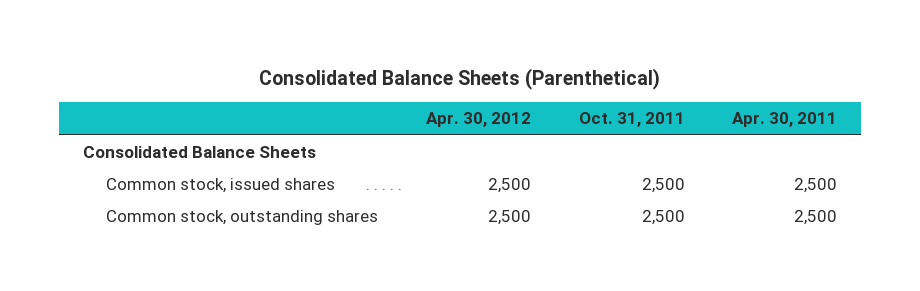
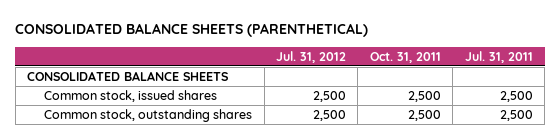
[259,68,661,91] Consolidated Balance Sheets (Parenthetical) -> [15,23,369,38] CONSOLIDATED BALANCE SHEETS (PARENTHETICAL)
[425,112,531,128] Apr. 30, 2012 -> none
[732,112,838,128] Apr. 30, 2011 -> none
none -> [276,50,347,63] Jul. 31, 2012
none -> [464,50,533,63] Jul. 31, 2011
[82,146,316,159] Consolidated Balance Sheets -> [27,70,229,81] CONSOLIDATED BALANCE SHEETS

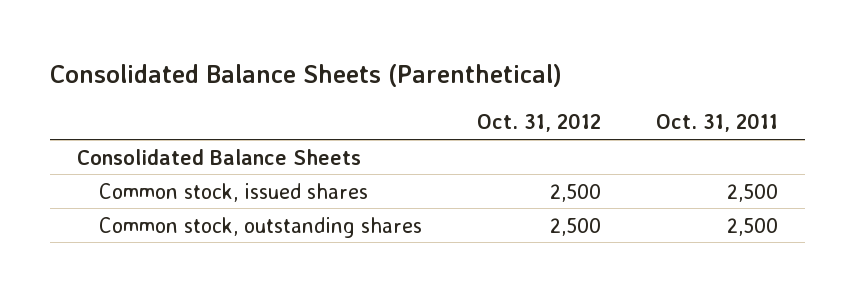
[15,23,369,38] CONSOLIDATED BALANCE SHEETS (PARENTHETICAL) -> [49,64,562,88] Consolidated Balance Sheets (Parenthetical)
[276,50,347,63] Jul. 31, 2012 -> none
[464,50,533,63] Jul. 31, 2011 -> none
none -> [477,113,602,133] Oct. 31, 2012
[27,70,229,81] CONSOLIDATED BALANCE SHEETS -> [77,148,362,165] Consolidated Balance Sheets

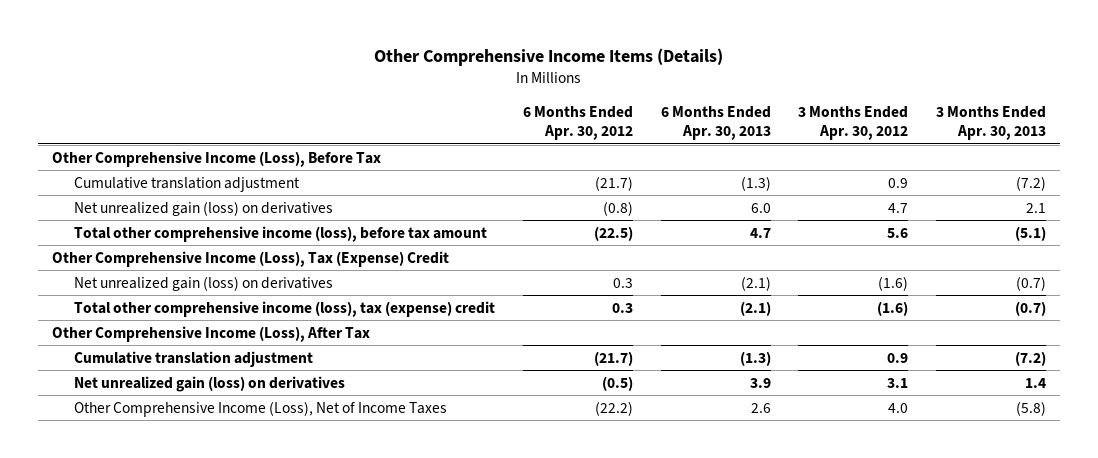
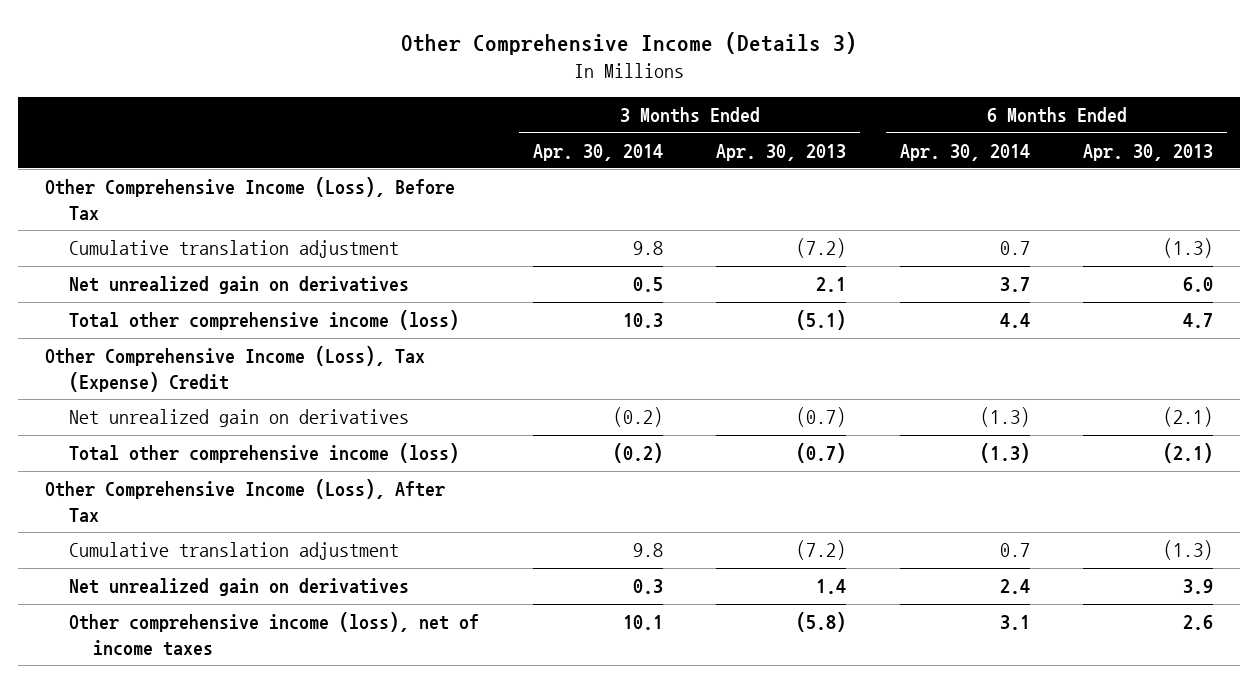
[374,48,724,67] Other Comprehensive Income Items (Details) -> [401,31,858,55] Other Comprehensive Income (Details 3)
[522,105,633,141] 6 Months Ended Apr. 30, 2012 -> none
[798,105,909,141] 3 Months Ended Apr. 30, 2012 -> none
none -> [532,143,663,161] Apr. 30, 2014
none -> [899,143,1030,161] Apr. 30, 2014
[73,200,333,216] Net unrealized gain (loss) on derivatives -> [69,276,410,295] Net unrealized gain on derivatives
[73,225,487,242] Total other comprehensive income (loss), before tax amount -> [69,310,460,331] Total other comprehensive income (loss)
[73,275,333,291] Net unrealized gain (loss) on derivatives -> [69,409,410,428] Net unrealized gain on derivatives
[73,300,495,317] Total other comprehensive income (loss), tax (expense) credit -> [69,443,460,464] Total other comprehensive income (loss)
[73,375,345,392] Net unrealized gain (loss) on derivatives -> [69,578,410,597] Net unrealized gain on derivatives
[73,400,447,417] Other Comprehensive Income (Loss), Net of Income Taxes -> [69,612,480,656] Other comprehensive income (loss), net of income taxes

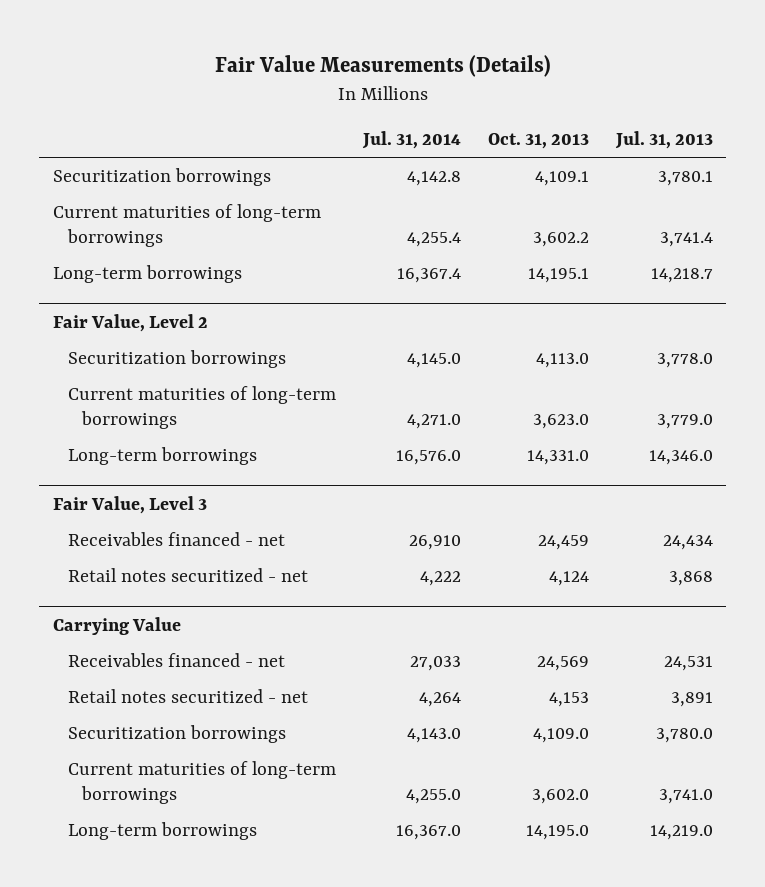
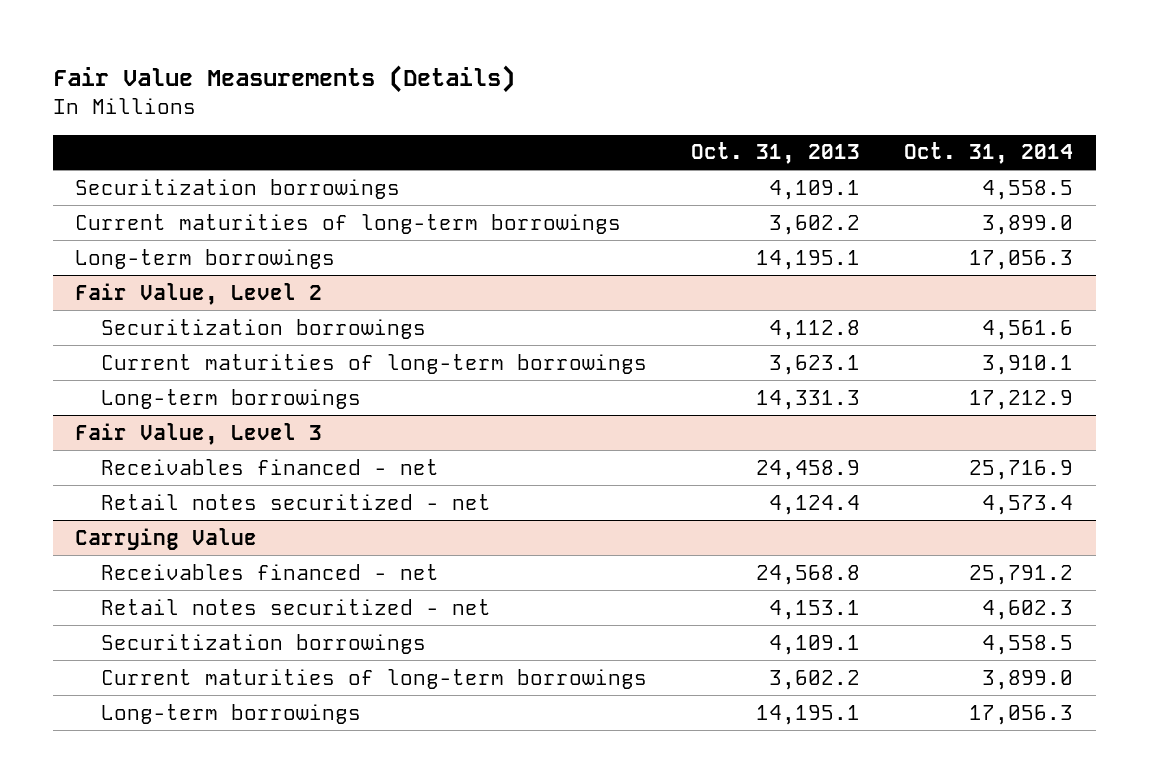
[361,131,461,150] Jul. 31, 2014 -> none
[614,131,713,150] Jul. 31, 2013 -> none
none -> [904,142,1074,165] Oct. 31, 2014
[535,353,589,369] 4,113.0 -> [769,319,861,340] 4,112.8
[532,414,589,430] 3,623.0 -> [769,354,861,375] 3,623.1
[526,450,589,466] 14,331.0 -> [756,389,861,410] 14,331.3
[537,535,589,551] 24,459 -> [756,459,861,480] 24,458.9
[548,571,589,587] 4,124 -> [769,494,861,515] 4,124.4
[536,656,589,672] 24,569 -> [756,564,861,585] 24,568.8
[548,692,589,708] 4,153 -> [769,599,861,620] 4,153.1
[532,728,589,744] 4,109.0 -> [769,634,861,655] 4,109.1
[531,789,589,805] 3,602.0 -> [769,669,861,690] 3,602.2
[525,825,589,841] 14,195.0 -> [756,704,861,725] 14,195.1

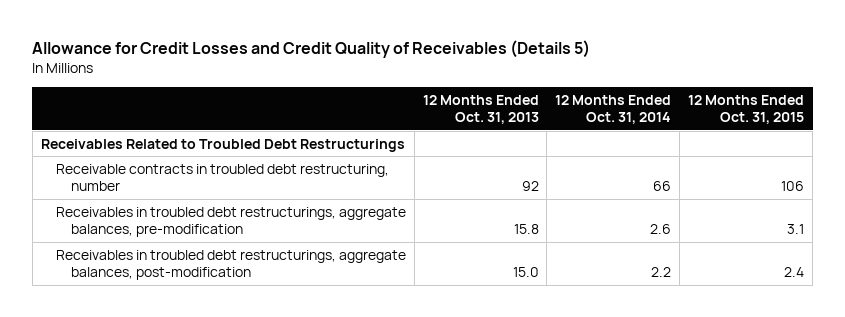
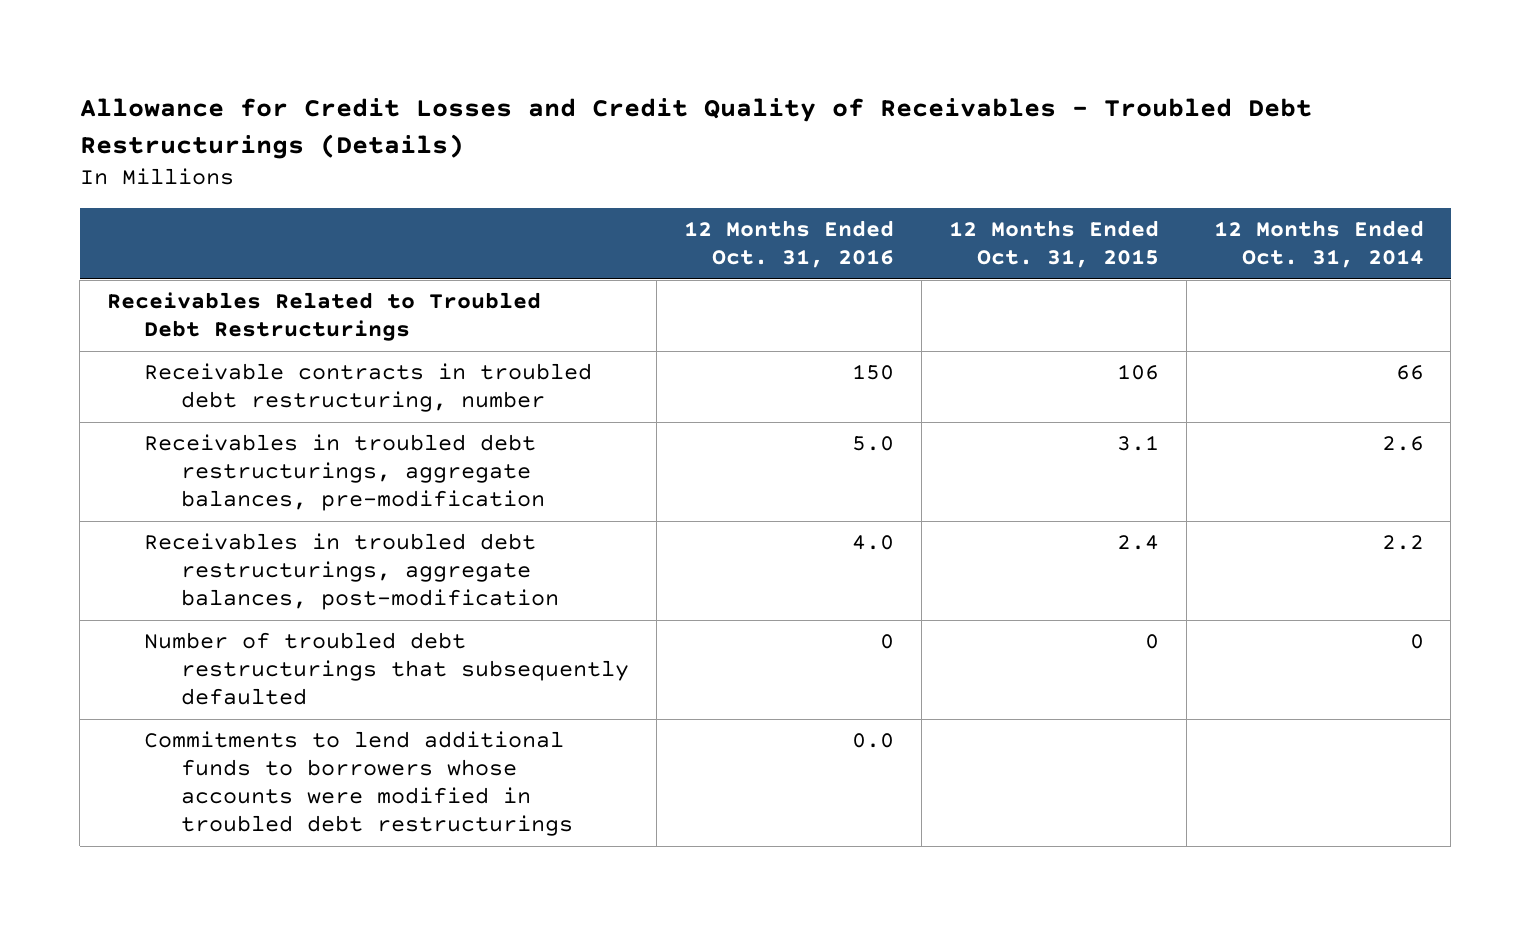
[32,40,591,59] Allowance for Credit Losses and Credit Quality of Receivables (Details 5) -> [79,98,1312,159] Allowance for Credit Losses and Credit Quality of Receivables - Troubled Debt Restructurings (Details)
[422,94,539,125] 12 Months Ended Oct. 31, 2013 -> none
none -> [683,220,894,269] 12 Months Ended Oct. 31, 2016
none -> [144,632,629,706] Number of troubled debt restructurings that subsequently defaulted
none -> [144,731,573,837] Commitments to lend additional funds to borrowers whose accounts were modified in troubled debt restructurings

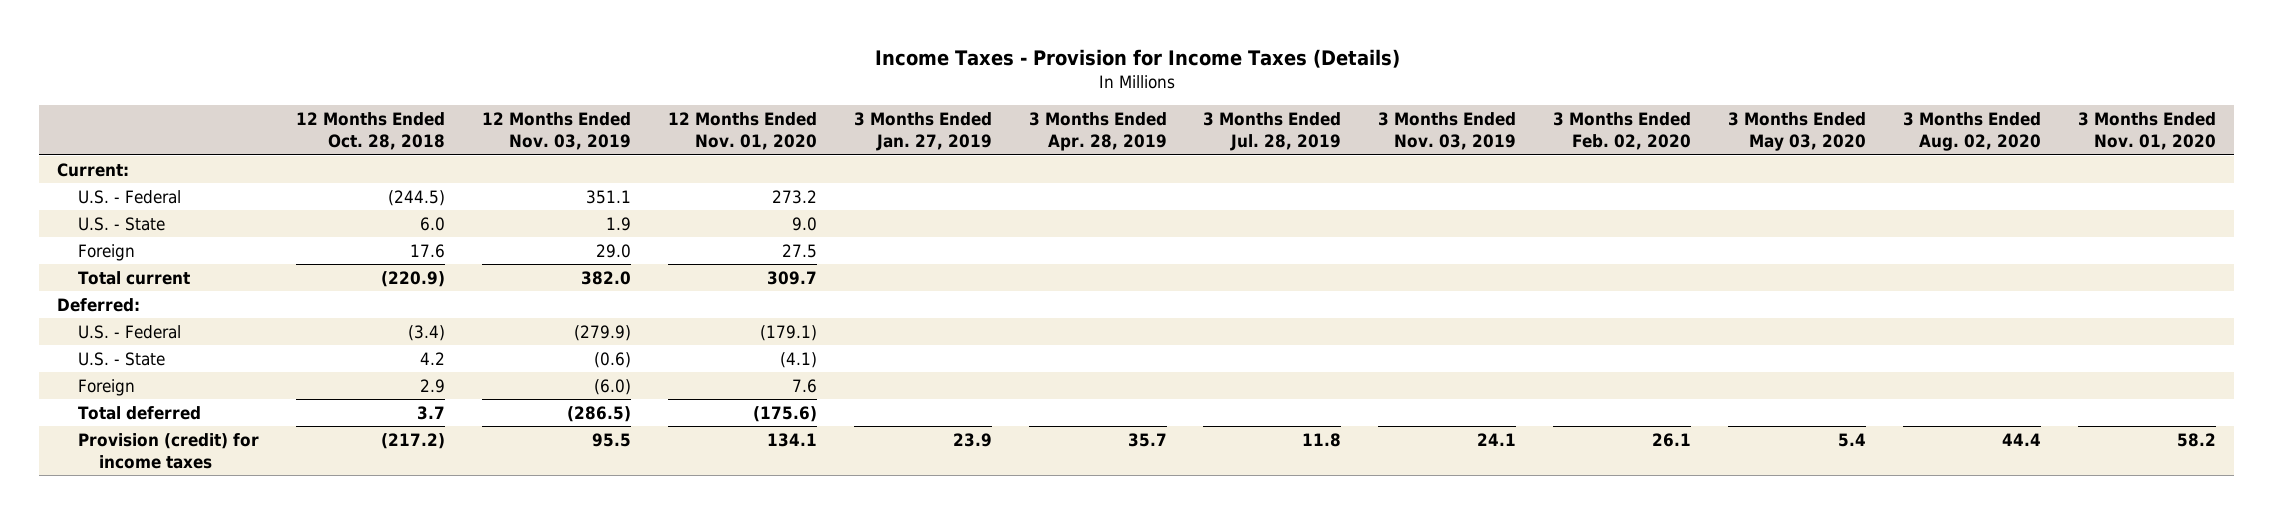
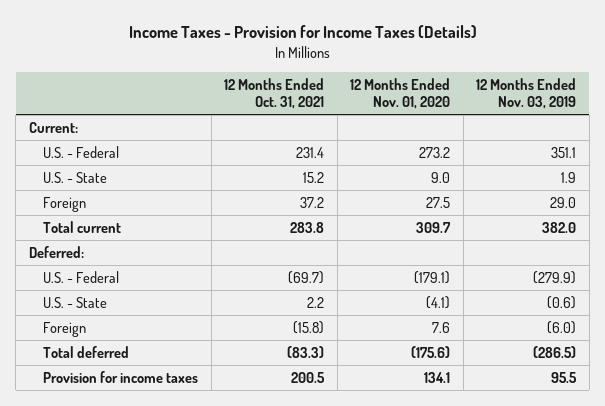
[295,112,445,151] 12 Months Ended Oct. 28, 2018 -> none
[853,112,992,152] 3 Months Ended Jan. 27, 2019 -> none
[1028,112,1167,152] 3 Months Ended Apr. 28, 2019 -> none
[1203,112,1342,152] 3 Months Ended Jul. 28, 2019 -> none
[1378,112,1517,151] 3 Months Ended Nov. 03, 2019 -> none
[1553,112,1692,151] 3 Months Ended Feb. 02, 2020 -> none
[1728,112,1867,152] 3 Months Ended May 03, 2020 -> none
[1903,112,2042,152] 3 Months Ended Aug. 02, 2020 -> none
[2078,112,2217,151] 3 Months Ended Nov. 01, 2020 -> none
none -> [224,77,325,109] 12 Months Ended Oct. 31, 2021
[77,432,259,469] Provision (credit) for income taxes -> [43,370,199,383] Provision for income taxes

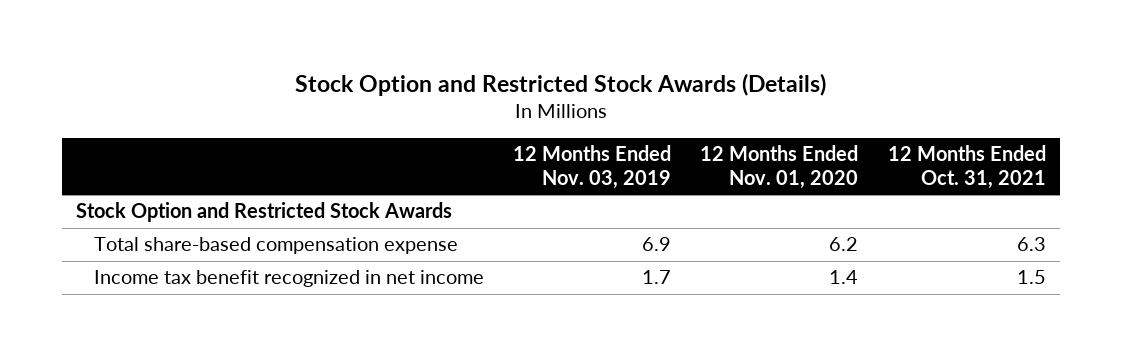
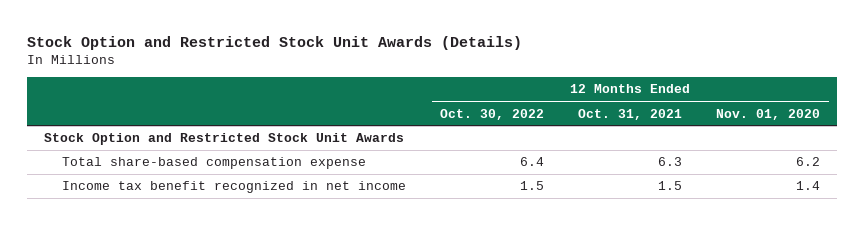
[294,73,826,97] Stock Option and Restricted Stock Awards (Details) -> [26,35,522,50] Stock Option and Restricted Stock Unit Awards (Details)
[513,145,672,189] 12 Months Ended Nov. 03, 2019 -> none
none -> [440,108,545,120] Oct. 30, 2022
[76,202,453,223] Stock Option and Restricted Stock Awards -> [43,133,404,146] Stock Option and Restricted Stock Unit Awards

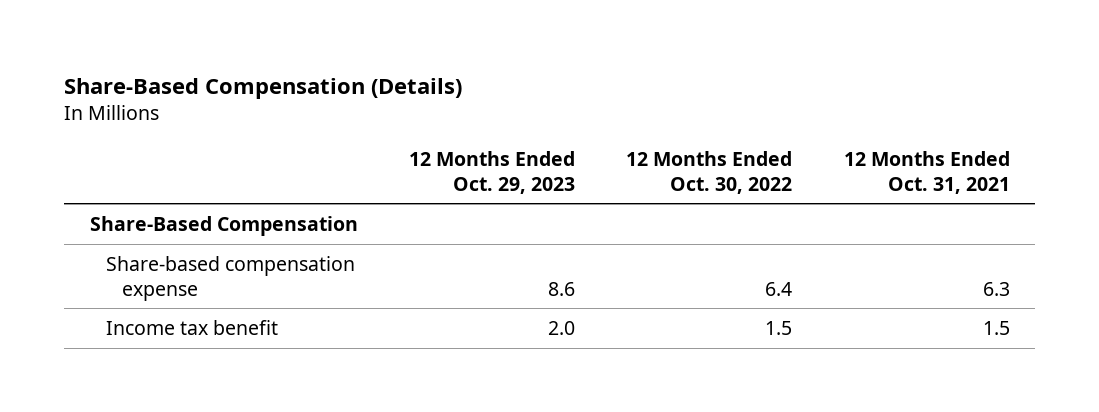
[26,35,522,50] Stock Option and Restricted Stock Unit Awards (Details) -> [63,77,462,99] Share-Based Compensation (Details)
[716,108,821,120] Nov. 01, 2020 -> none
none -> [408,150,575,194] 12 Months Ended Oct. 29, 2023
[43,133,404,146] Stock Option and Restricted Stock Unit Awards -> [89,215,358,236] Share-Based Compensation
[62,157,367,170] Total share-based compensation expense -> [105,255,355,301] Share-based compensation expense
[62,181,407,194] Income tax benefit recognized in net income -> [105,319,278,335] Income tax benefit

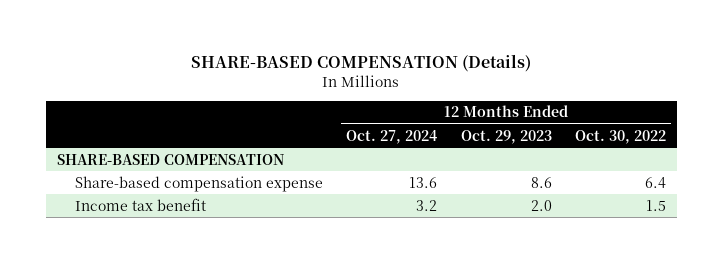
[63,77,462,99] Share-Based Compensation (Details) -> [191,53,532,72] SHARE-BASED COMPENSATION (Details)
[843,150,1010,194] 12 Months Ended Oct. 31, 2021 -> none
none -> [346,129,438,144] Oct. 27, 2024
[89,215,358,236] Share-Based Compensation -> [57,153,285,165] SHARE-BASED COMPENSATION

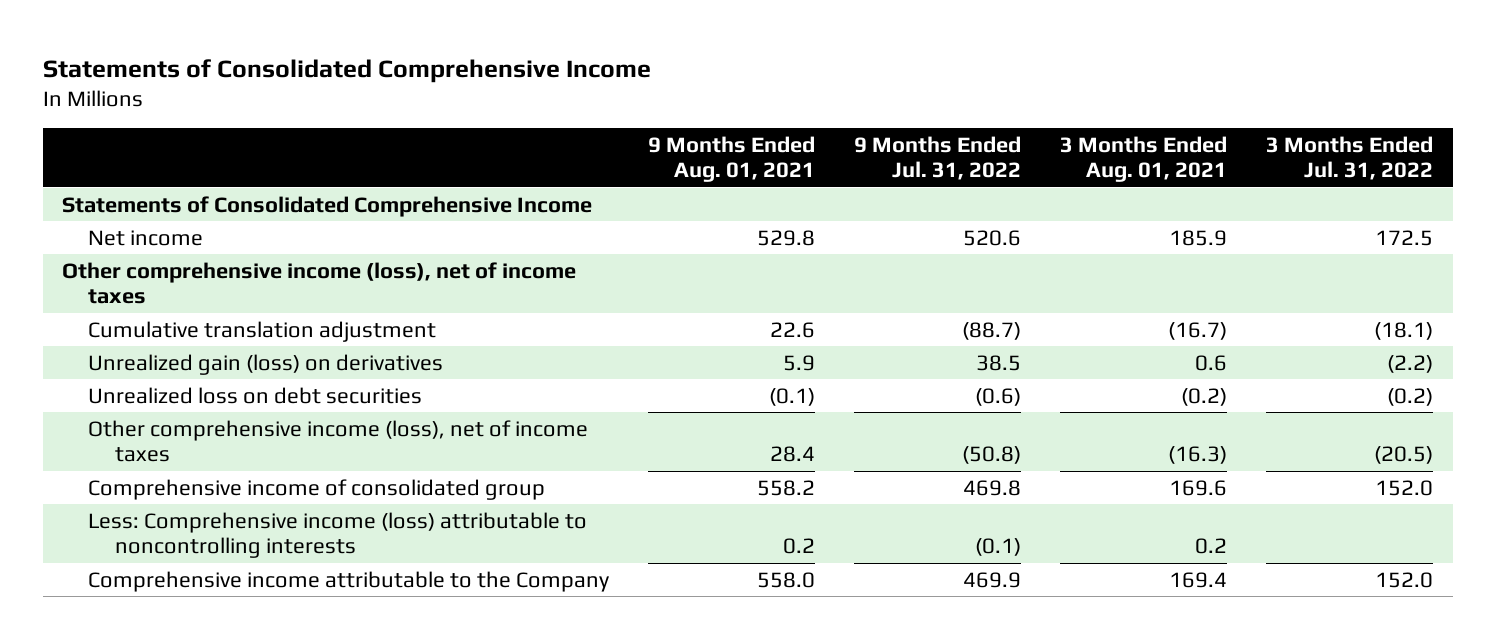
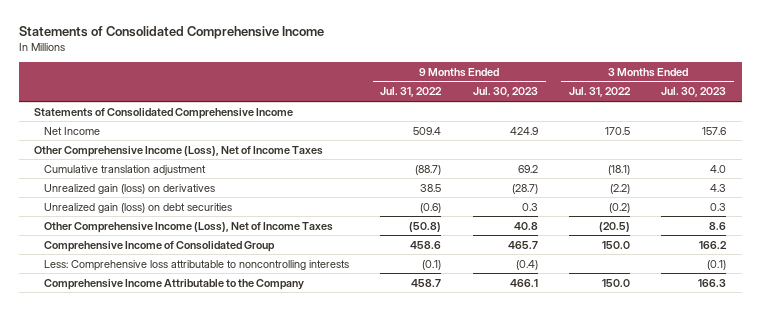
[648,135,816,182] 9 Months Ended Aug. 01, 2021 -> none
[1060,135,1228,182] 3 Months Ended Aug. 01, 2021 -> none
none -> [472,87,538,98] Jul. 30, 2023
none -> [661,87,727,98] Jul. 30, 2023
[88,229,204,246] Net income -> [44,126,101,135] Net Income
[963,229,1022,246] 520.6 -> [413,126,442,135] 509.4
[1375,229,1434,246] 172.5 -> [605,126,631,135] 170.5
[62,261,577,305] Other comprehensive income (loss), net of income taxes -> [34,145,324,157] Other Comprehensive Income (Loss), Net of Income Taxes
[88,386,423,404] Unrealized loss on debt securities -> [44,202,233,213] Unrealized gain (loss) on debt securities
[88,419,589,463] Other comprehensive income (loss), net of income taxes -> [44,221,334,233] Other Comprehensive Income (Loss), Net of Income Taxes
[88,478,546,500] Comprehensive income of consolidated group -> [44,240,276,252] Comprehensive Income of Consolidated Group
[963,479,1022,496] 469.8 -> [410,240,442,249] 458.6
[1375,479,1434,496] 152.0 -> [602,240,631,249] 150.0
[88,511,588,559] Less: Comprehensive income (loss) attributable to noncontrolling interests -> [44,259,350,271] Less: Comprehensive loss attributable to noncontrolling interests
[88,570,610,592] Comprehensive income attributable to the Company -> [44,278,305,290] Comprehensive Income Attributable to the Company
[963,571,1022,588] 469.9 -> [411,278,442,287] 458.7
[1375,571,1434,588] 152.0 -> [602,278,631,287] 150.0

